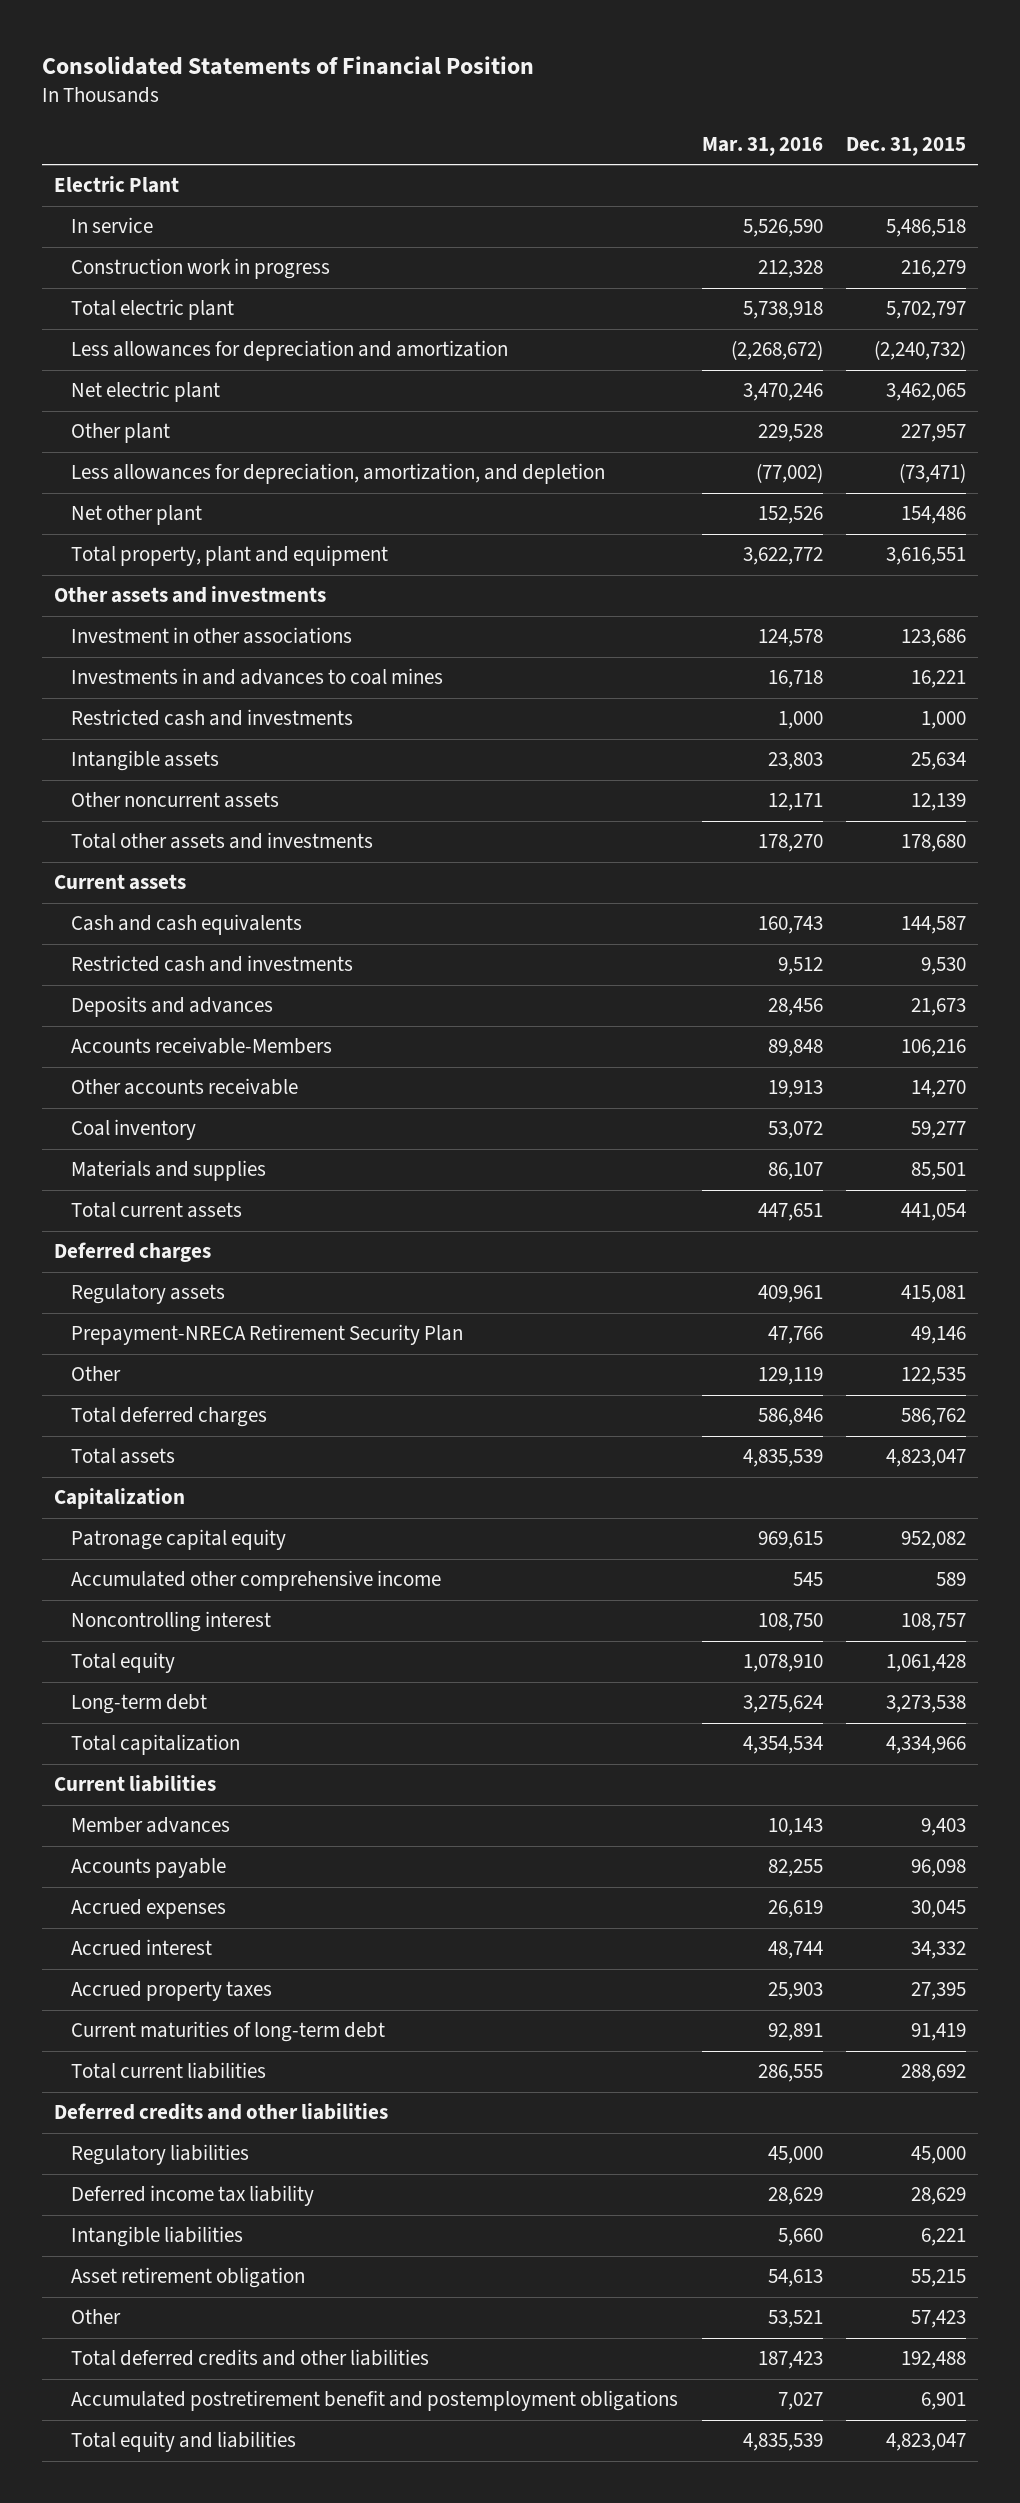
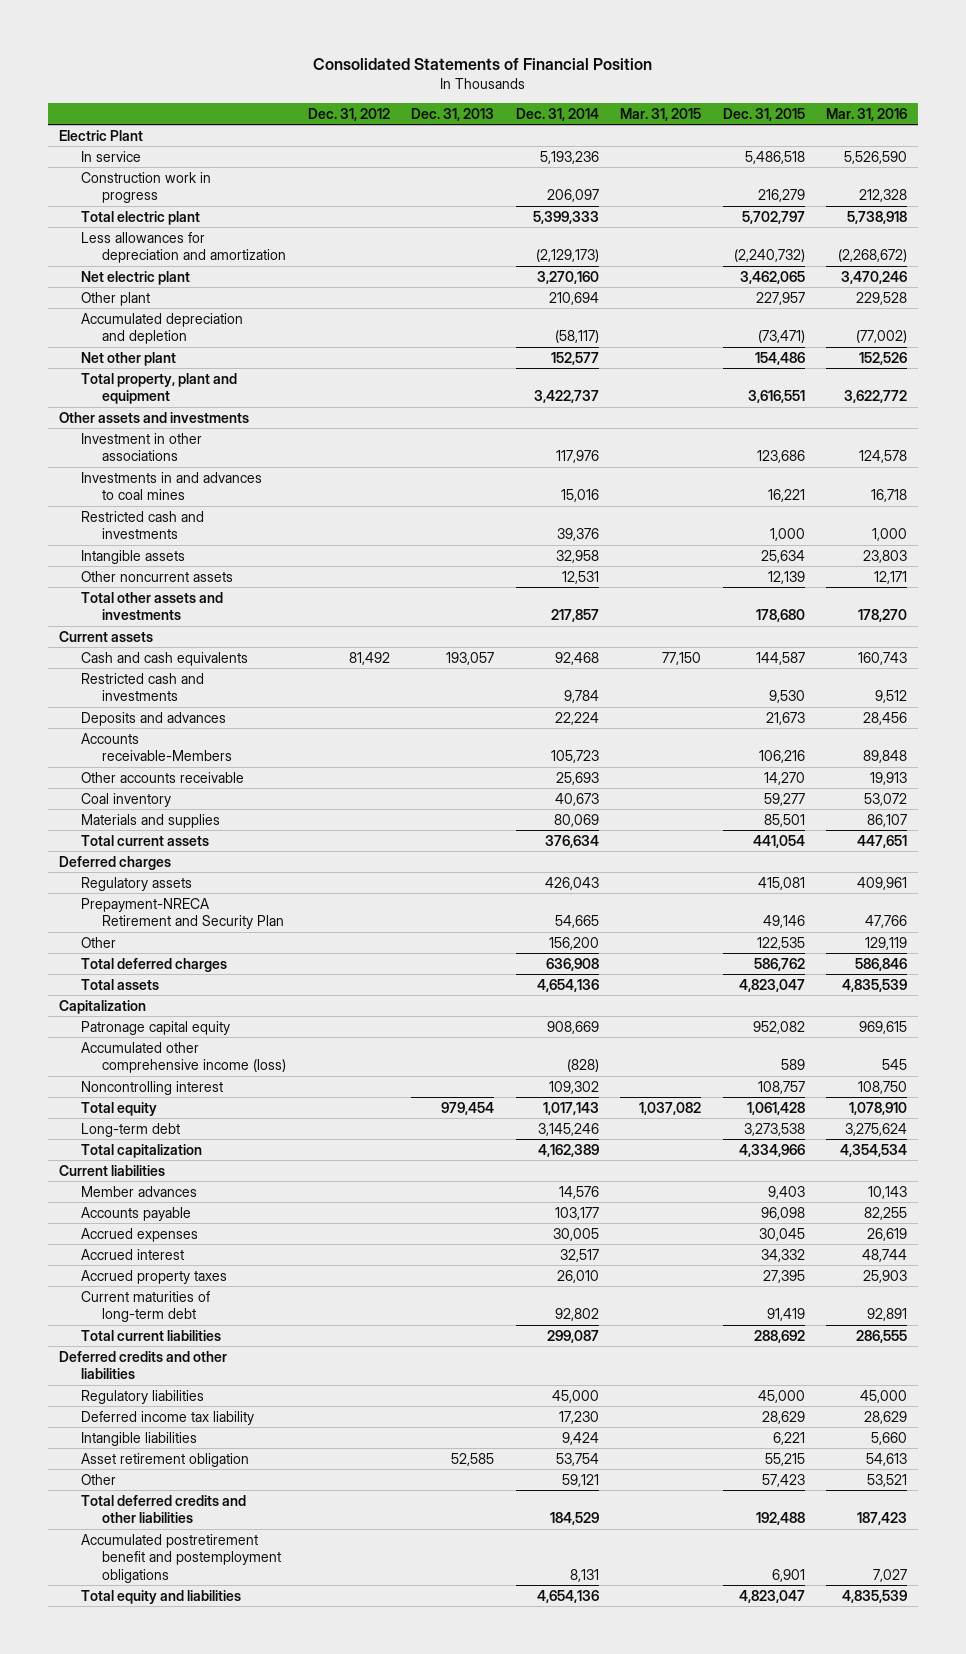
none -> [307,107,390,121] Dec. 31, 2012
none -> [411,107,495,121] Dec. 31, 2013
none -> [515,107,599,121] Dec. 31, 2014
none -> [620,107,702,121] Mar. 31, 2015
[71,463,606,485] Less allowances for depreciation, amortization, and depletion -> [80,312,243,345] Accumulated depreciation and depletion
[71,1324,464,1346] Prepayment-NRECA Retirement Security Plan -> [80,897,285,930] Prepayment-NRECA Retirement and Security Plan
[71,1570,442,1592] Accumulated other comprehensive income -> [80,1041,287,1074] Accumulated other comprehensive income (loss)

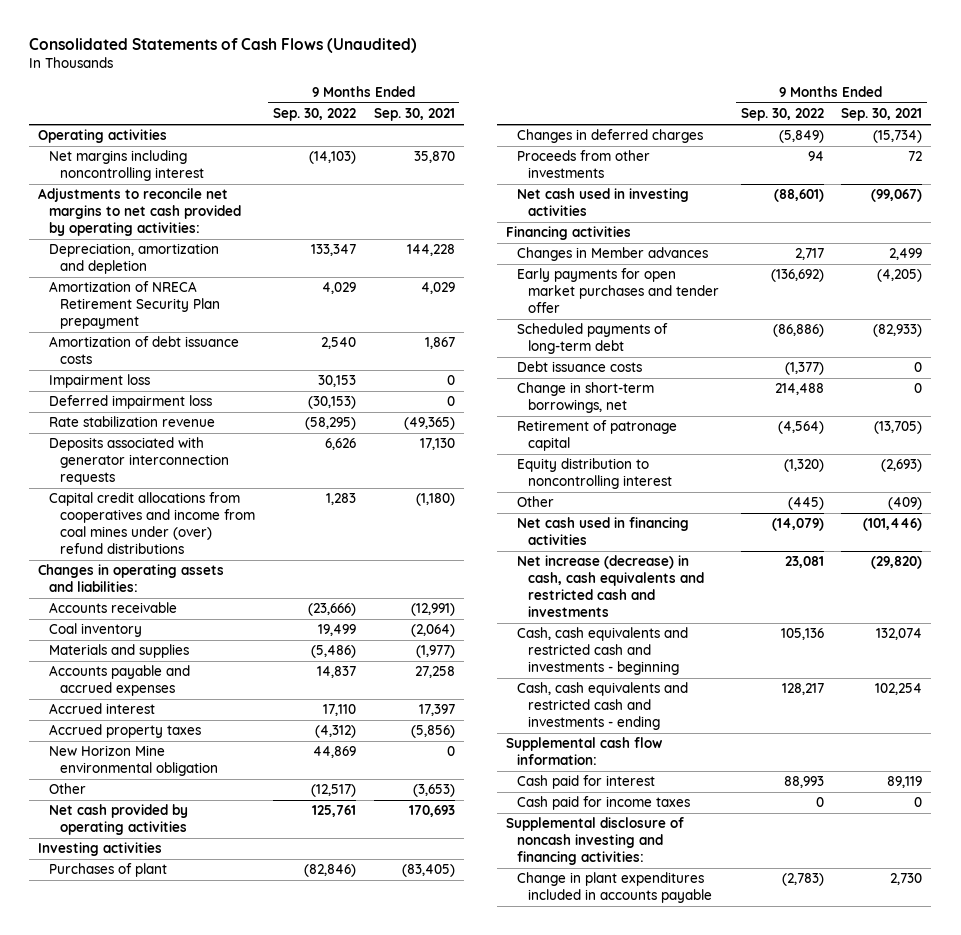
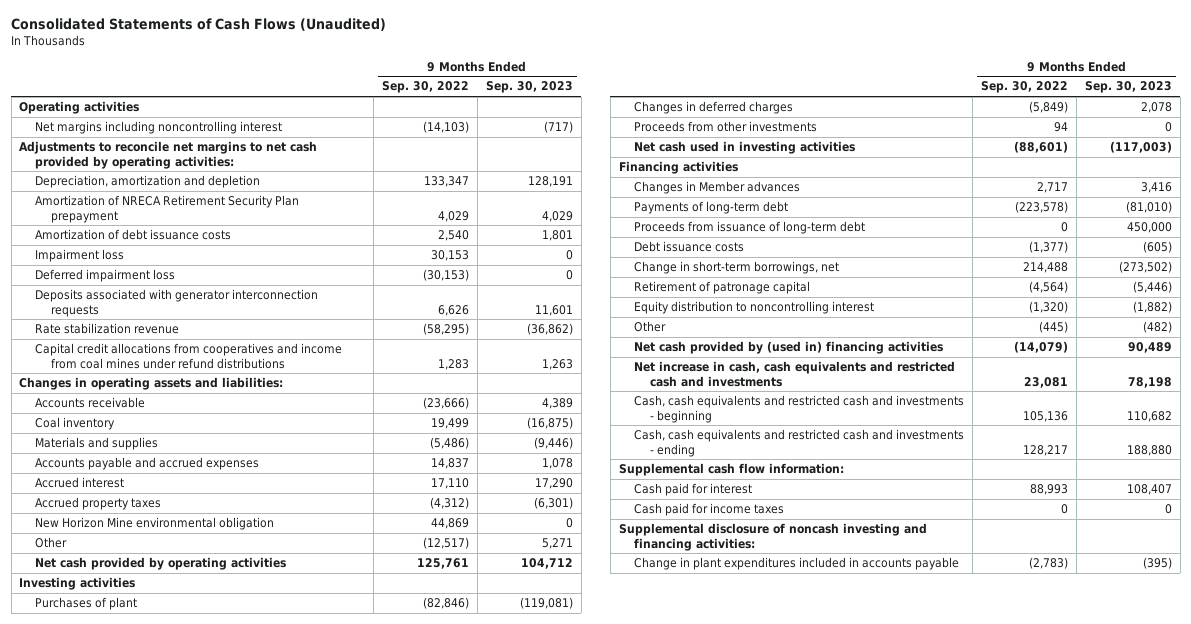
[373,108,455,122] Sep. 30, 2021 -> none
none -> [485,81,573,94] Sep. 30, 2023
[49,416,216,428] Rate stabilization revenue -> [35,323,180,335] Rate stabilization revenue
[49,492,255,554] Capital credit allocations from cooperatives and income from coal mines under (over) refund distributions -> [35,343,343,369] Capital credit allocations from cooperatives and income from coal mines under refund distributions
[516,268,719,313] Early payments for open market purchases and tender offer -> none
[516,323,668,355] Scheduled payments of long-term debt -> [634,201,789,215] Payments of long-term debt
[772,324,824,338] (86,886) -> [1015,201,1069,214] (223,578)
none -> [634,221,866,235] Proceeds from issuance of long-term debt
[516,517,689,546] Net cash used in financing activities -> [634,341,944,355] Net cash provided by (used in) financing activities
[516,555,704,617] Net increase (decrease) in cash, cash equivalents and restricted cash and investments -> [634,361,956,387] Net increase in cash, cash equivalents and restricted cash and investments

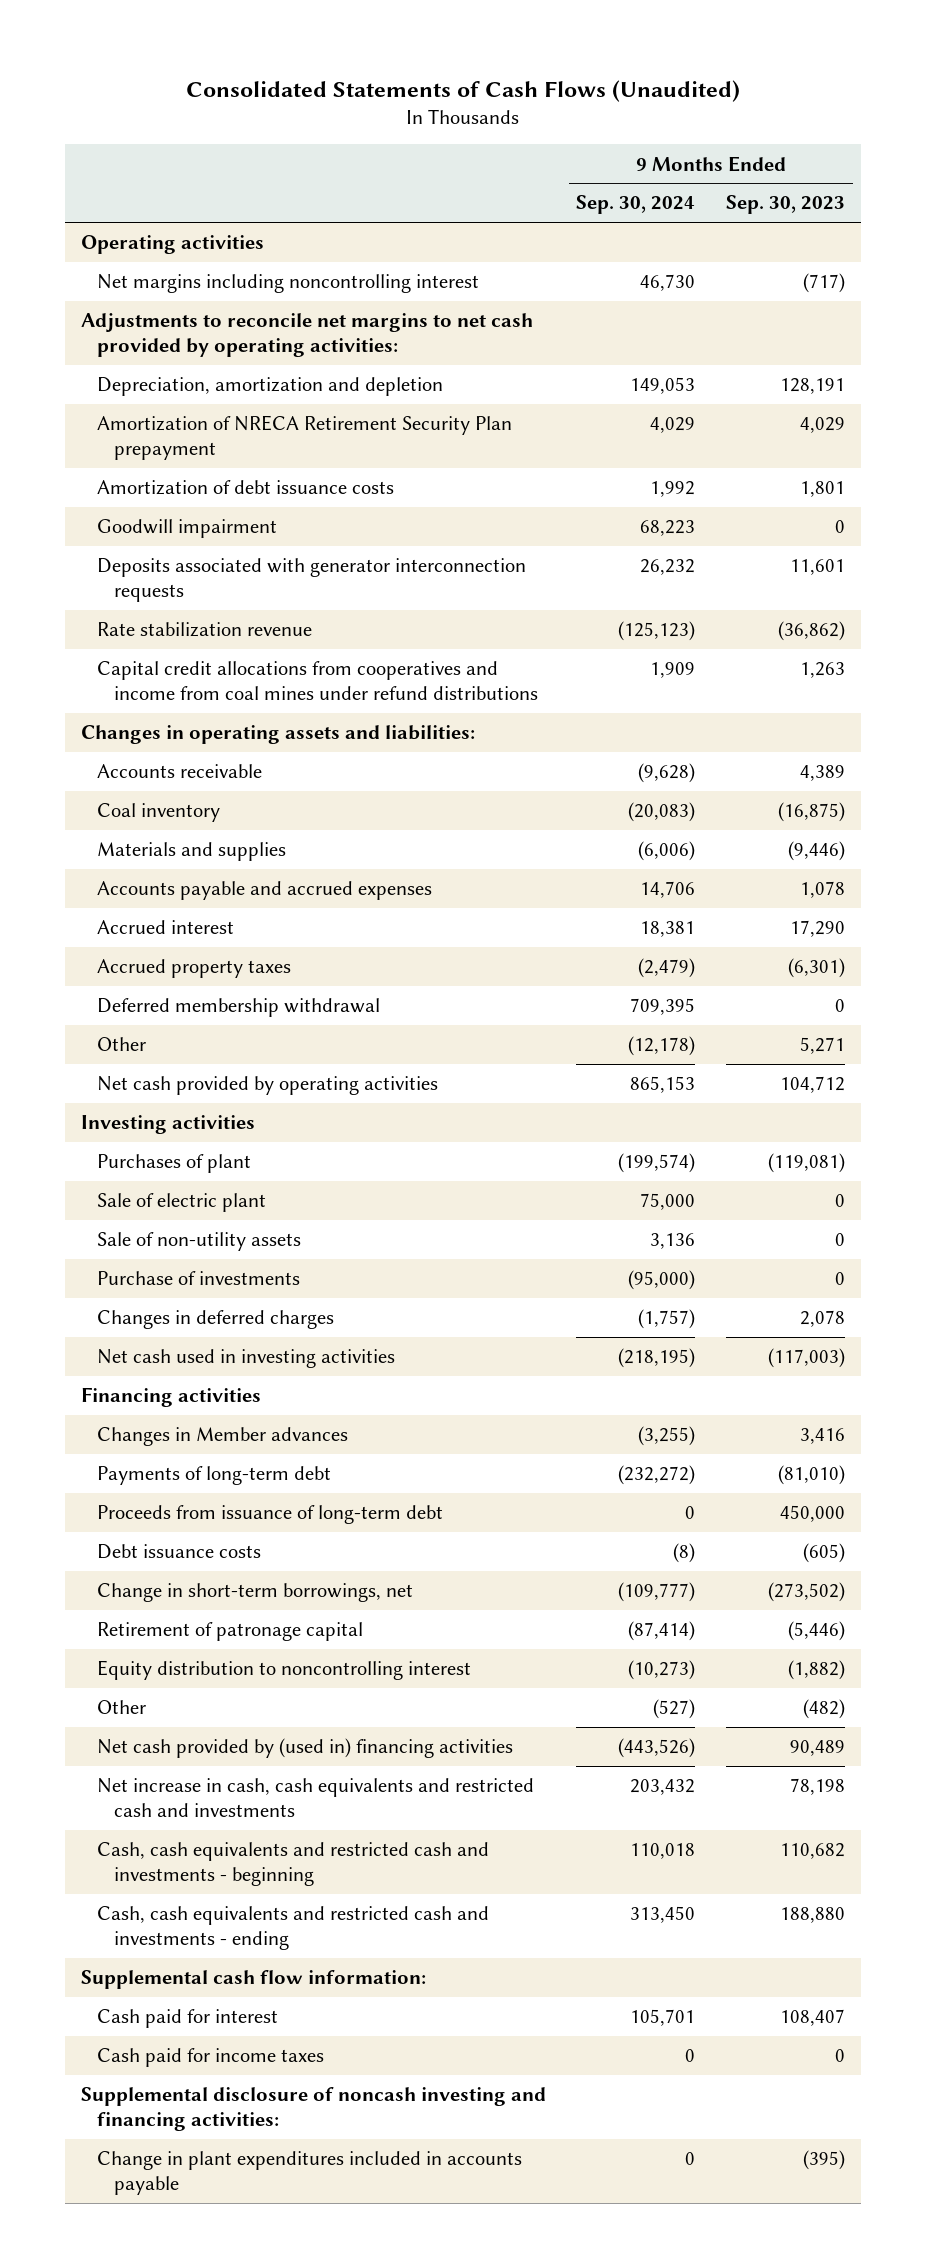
[381,81,469,94] Sep. 30, 2022 -> none
none -> [576,195,696,215] Sep. 30, 2024
[35,249,125,263] Impairment loss -> none
[35,269,176,283] Deferred impairment loss -> none
none -> [97,519,278,539] Goodwill impairment
[35,517,275,531] New Horizon Mine environmental obligation -> none
none -> [97,998,381,1018] Deferred membership withdrawal
none -> [97,1193,267,1213] Sale of electric plant
none -> [97,1232,302,1252] Sale of non-utility assets
none -> [97,1271,301,1286] Purchase of investments
[634,121,818,133] Proceeds from other investments -> none

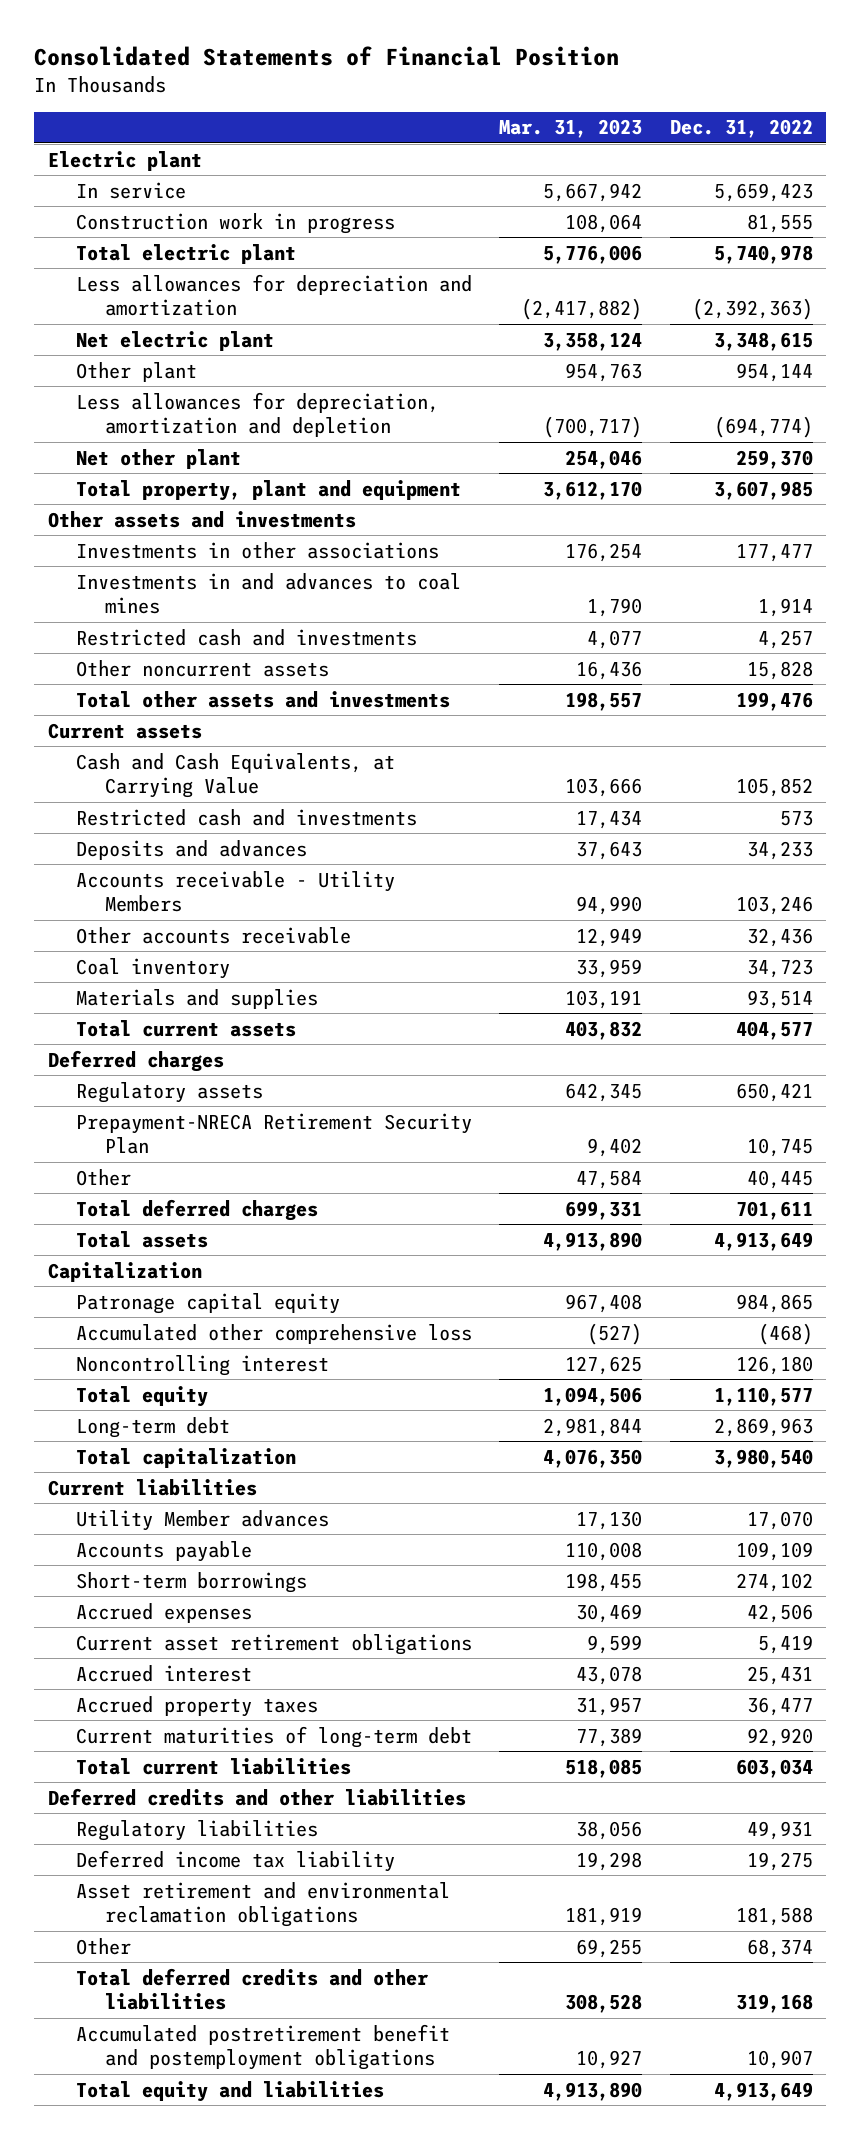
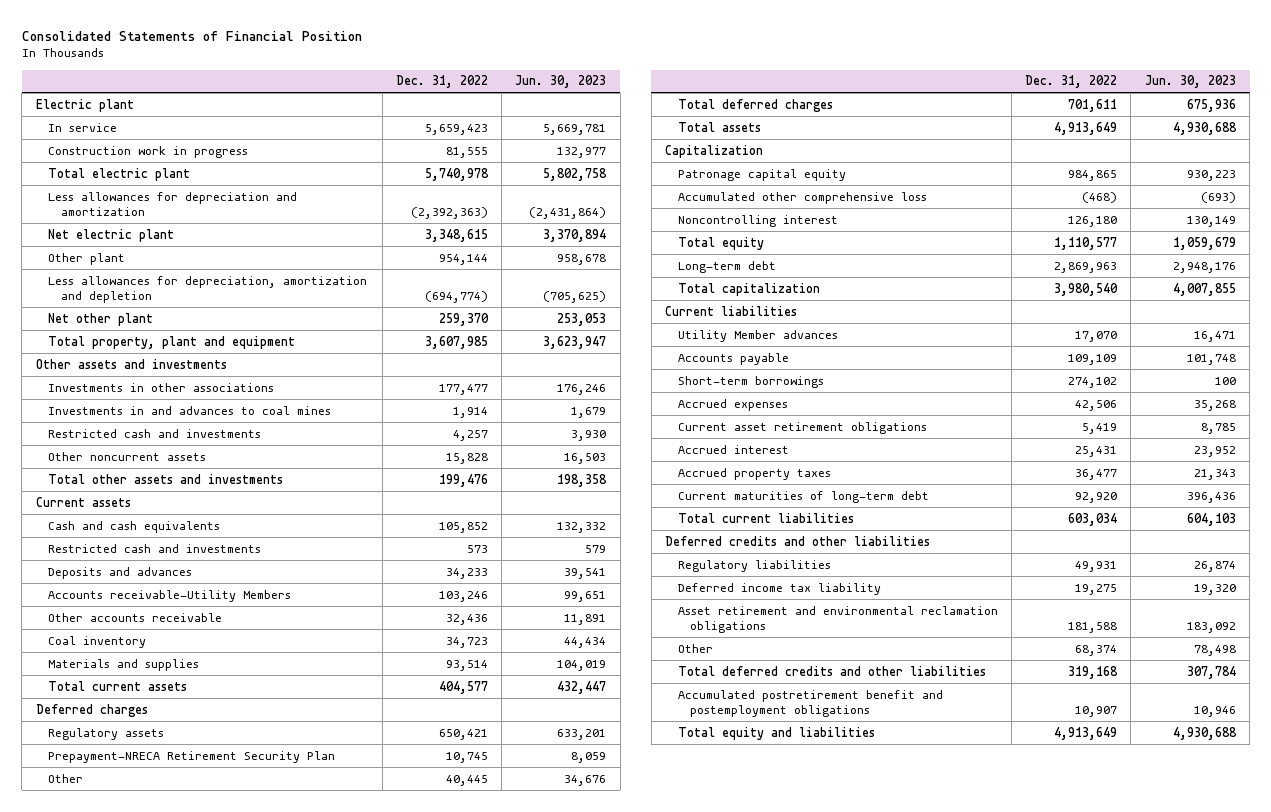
[499,119,643,139] Mar. 31, 2023 -> none
none -> [515,75,607,89] Jun. 30, 2023
[76,752,396,799] Cash and Cash Equivalents, at Carrying Value -> [48,520,221,533] Cash and cash equivalents
[76,870,396,913] Accounts receivable - Utility Members -> [48,589,292,602] Accounts receivable-Utility Members

